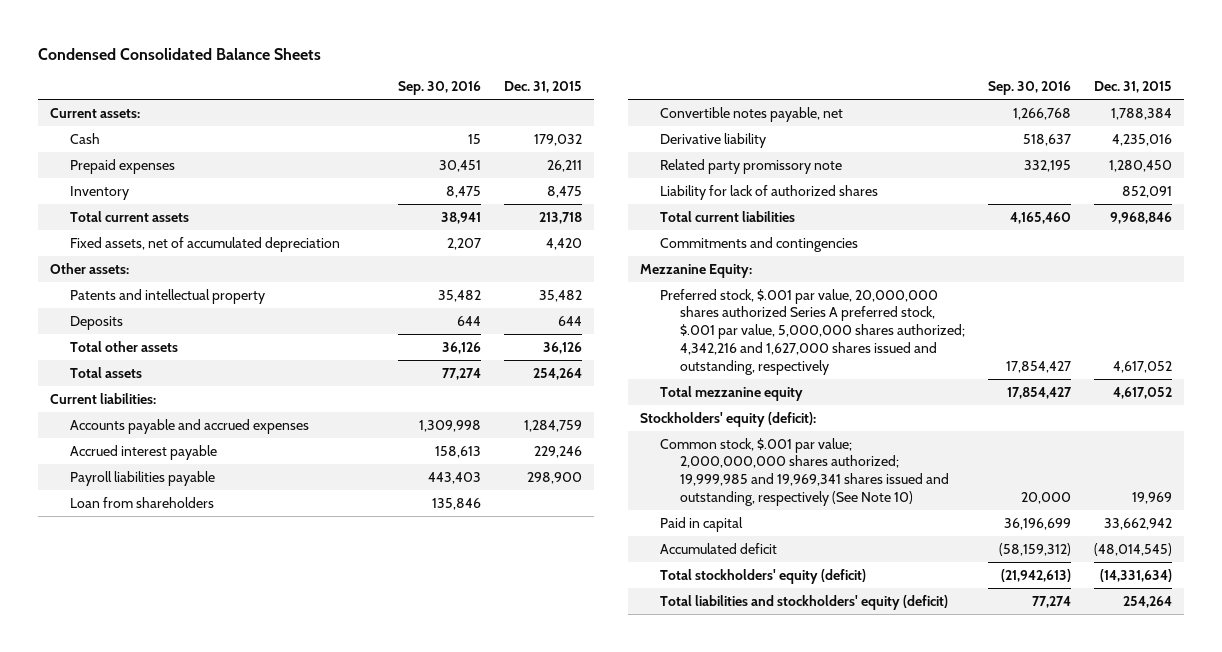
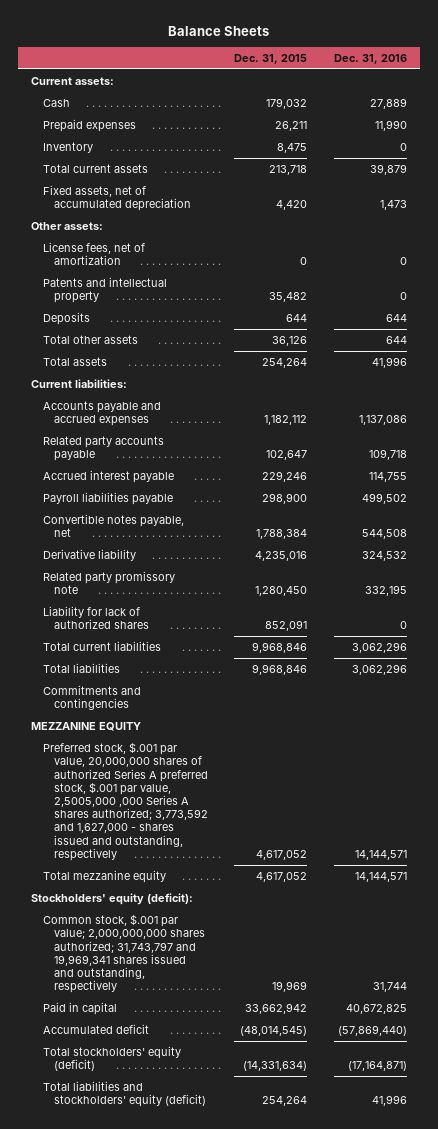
[38,47,322,60] Condensed Consolidated Balance Sheets -> [167,25,269,36] Balance Sheets
[398,81,482,96] Sep. 30, 2016 -> none
none -> [333,53,407,64] Dec. 31, 2016
none -> [42,242,145,266] License fees, net of amortization
[524,419,583,432] 1,284,759 -> [264,415,308,426] 1,182,112
none -> [42,436,164,462] Related party accounts payable
[69,496,214,508] Loan from shareholders -> none
none -> [42,663,120,674] Total liabilities
[639,263,752,278] Mezzanine Equity: -> [31,722,142,732] MEZZANINE EQUITY
[659,288,966,375] Preferred stock, $.001 par value, 20,000,000 shares authorized Series A preferred stock, $.001 par value, 5,000,000 shares authorized; 4,342,216 and 1,627,000 shares issued and outstanding, respectively -> [42,742,209,861] Preferred stock, $.001 par value, 20,000,000 shares of authorized Series A preferred stock, $.001 par value, 2,5005,000 ,000 Series A shares authorized; 3,773,592 and 1,627,000 - shares issued and outstanding, respectively
[659,437,950,506] Common stock, $.001 par value; 2,000,000,000 shares authorized; 19,999,985 and 19,969,341 shares issued and outstanding, respectively (See Note 10) -> [42,914,206,994] Common stock, $.001 par value; 2,000,000,000 shares authorized; 31,743,797 and 19,969,341 shares issued and outstanding, respectively

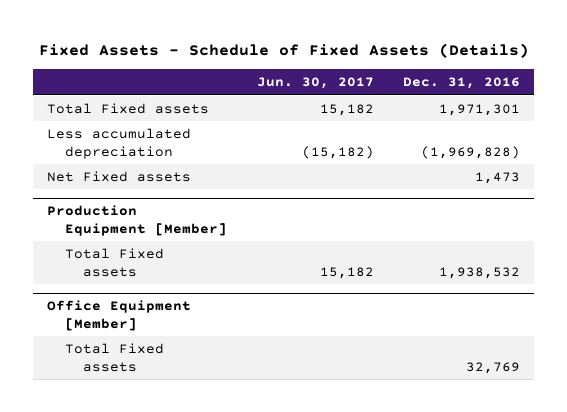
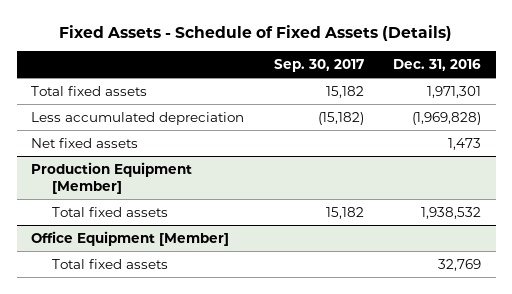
[256,77,374,90] Jun. 30, 2017 -> none
none -> [273,58,364,72] Sep. 30, 2017
[47,102,210,114] Total Fixed assets -> [31,85,148,96] Total fixed assets
[47,170,192,182] Net Fixed assets -> [31,137,139,148] Net fixed assets
[65,247,165,277] Total Fixed assets -> [51,206,168,217] Total fixed assets
[65,342,165,372] Total Fixed assets -> [51,258,168,269] Total fixed assets

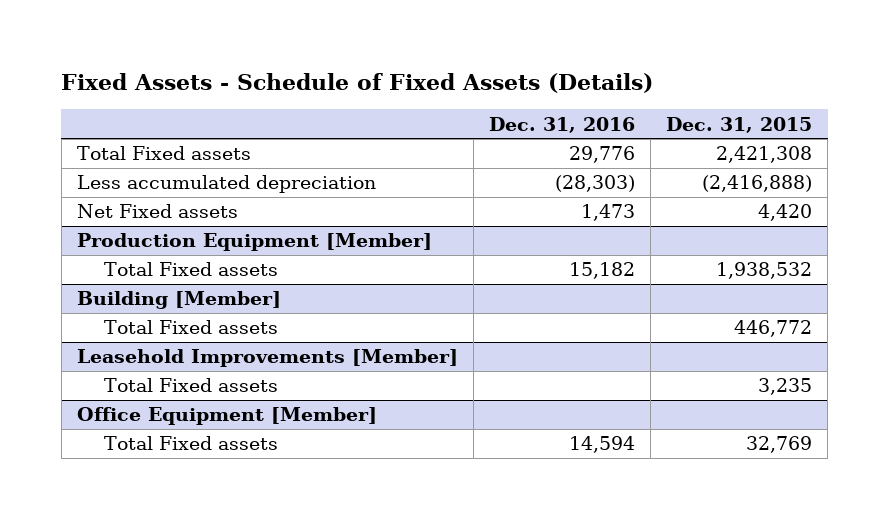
[273,58,364,72] Sep. 30, 2017 -> none
none -> [666,116,813,133] Dec. 31, 2015
[31,85,148,96] Total fixed assets -> [76,146,251,161] Total Fixed assets
[426,85,481,98] 1,971,301 -> [568,146,635,164] 29,776
[411,111,481,125] (1,969,828) -> [554,175,635,193] (28,303)
[31,137,139,148] Net fixed assets -> [76,204,238,219] Net Fixed assets
[51,206,168,217] Total fixed assets -> [103,262,278,277] Total Fixed assets
[420,206,481,219] 1,938,532 -> [568,262,635,280] 15,182
none -> [76,291,281,310] Building [Member]
none -> [103,320,278,335] Total Fixed assets
none -> [76,349,458,368] Leasehold Improvements [Member]
none -> [103,378,278,393] Total Fixed assets
[51,258,168,269] Total fixed assets -> [103,436,278,451] Total Fixed assets
[437,258,481,271] 32,769 -> [568,436,635,454] 14,594

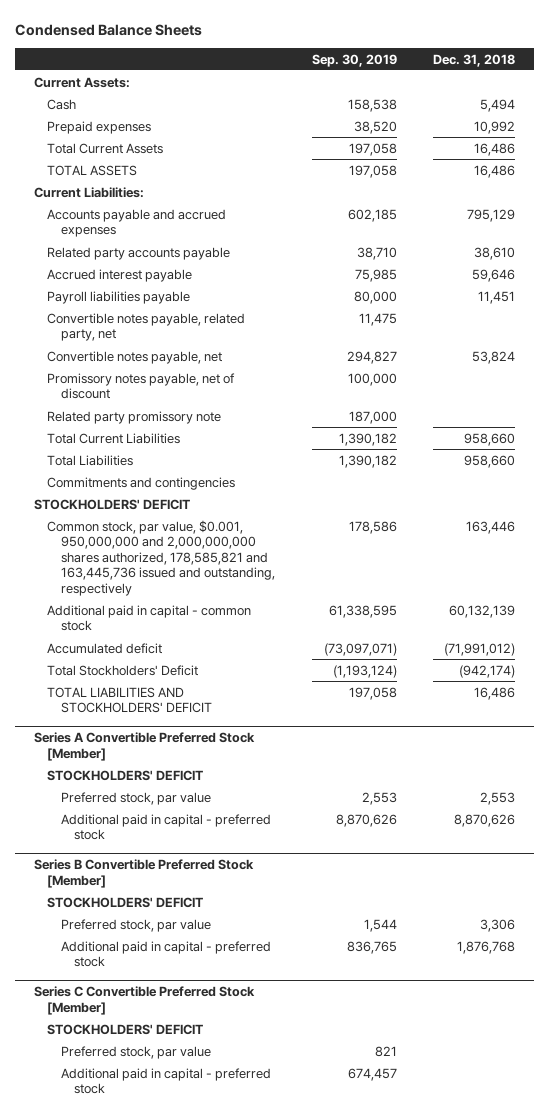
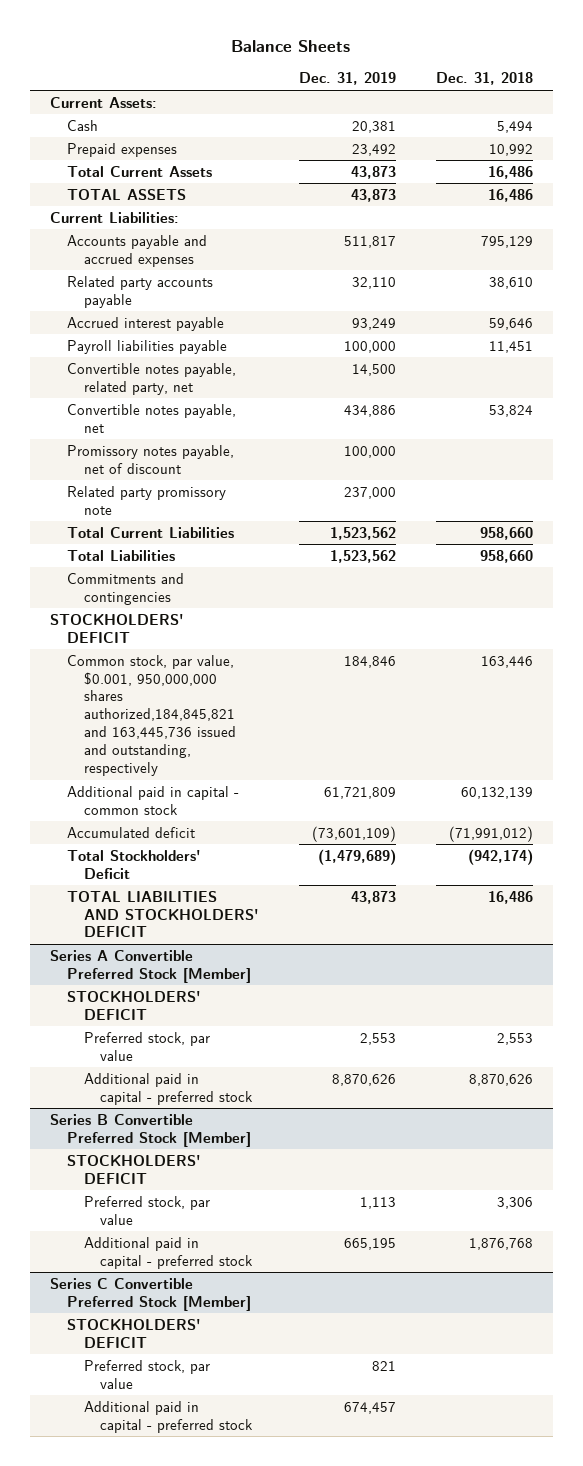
[15,24,203,37] Condensed Balance Sheets -> [231,40,351,53] Balance Sheets
[311,53,397,67] Sep. 30, 2019 -> none
none -> [298,72,396,86] Dec. 31, 2019
[47,519,275,596] Common stock, par value, $0.001, 950,000,000 and 2,000,000,000 shares authorized, 178,585,821 and 163,445,736 issued and outstanding, respectively -> [66,654,236,776] Common stock, par value, $0.001, 950,000,000 shares authorized,184,845,821 and 163,445,736 issued and outstanding, respectively

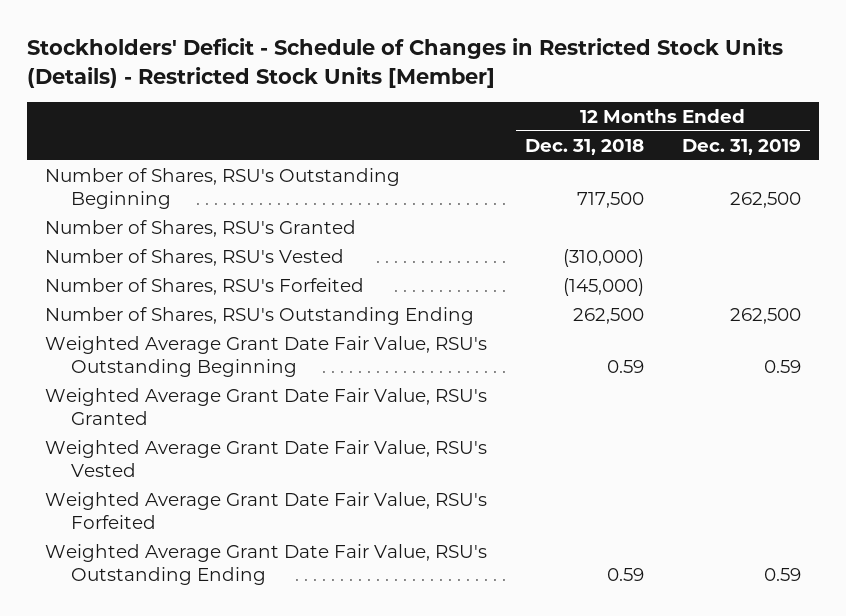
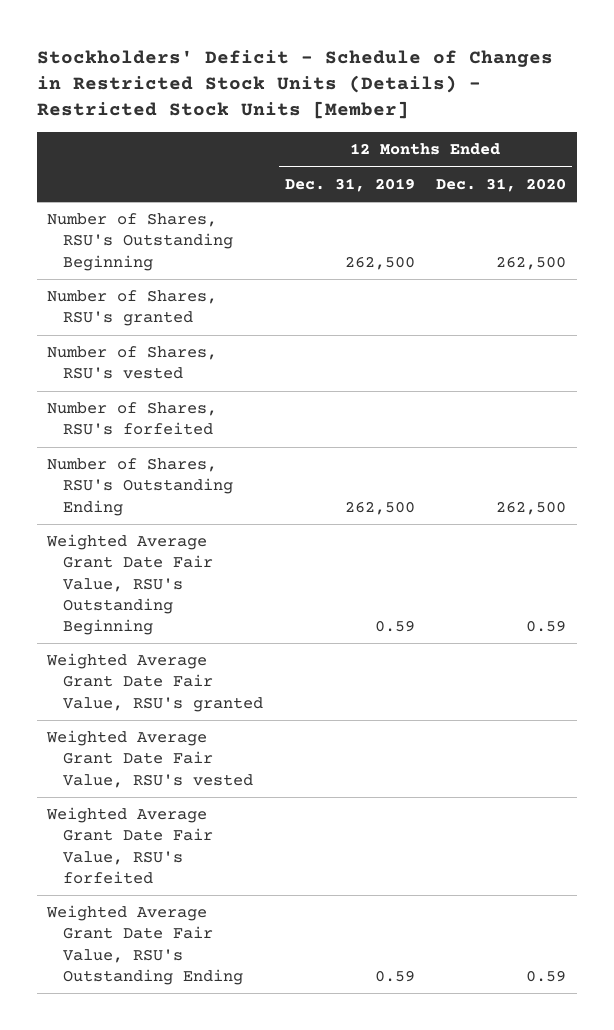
[525,138,645,155] Dec. 31, 2018 -> none
none -> [436,177,567,192] Dec. 31, 2020
[45,219,357,237] Number of Shares, RSU's Granted -> [47,290,218,327] Number of Shares, RSU's granted
[45,248,345,266] Number of Shares, RSU's Vested -> [47,346,218,380] Number of Shares, RSU's vested
[45,277,365,295] Number of Shares, RSU's Forfeited -> [47,402,218,436] Number of Shares, RSU's forfeited
[45,387,488,425] Weighted Average Grant Date Fair Value, RSU's Granted -> [46,653,263,712] Weighted Average Grant Date Fair Value, RSU's granted
[45,439,488,477] Weighted Average Grant Date Fair Value, RSU's Vested -> [46,730,253,788] Weighted Average Grant Date Fair Value, RSU's vested
[45,491,488,529] Weighted Average Grant Date Fair Value, RSU's Forfeited -> [46,807,213,884] Weighted Average Grant Date Fair Value, RSU's forfeited

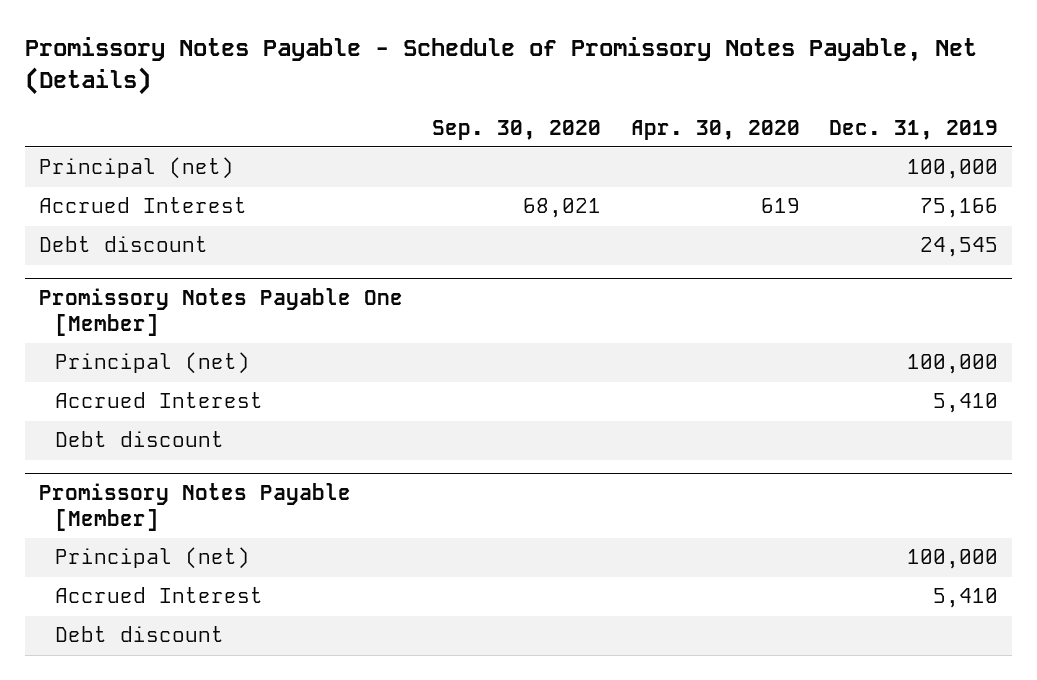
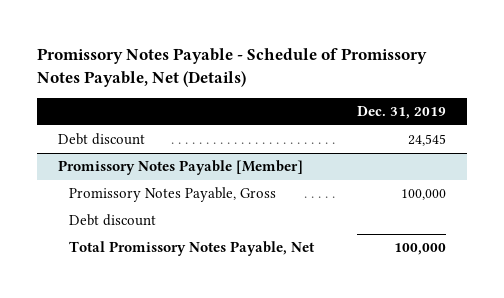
[432,119,602,140] Sep. 30, 2020 -> none
[630,119,800,140] Apr. 30, 2020 -> none
[39,157,235,180] Principal (net) -> none
[39,197,248,214] Accrued Interest -> none
[39,287,404,336] Promissory Notes Payable One [Member] -> none
[54,352,250,375] Principal (net) -> none
[54,392,263,409] Accrued Interest -> none
[54,431,224,448] Debt discount -> none
[54,547,250,570] Principal (net) -> none
[54,587,263,604] Accrued Interest -> none
none -> [69,187,277,203] Promissory Notes Payable, Gross
none -> [69,241,316,257] Total Promissory Notes Payable, Net

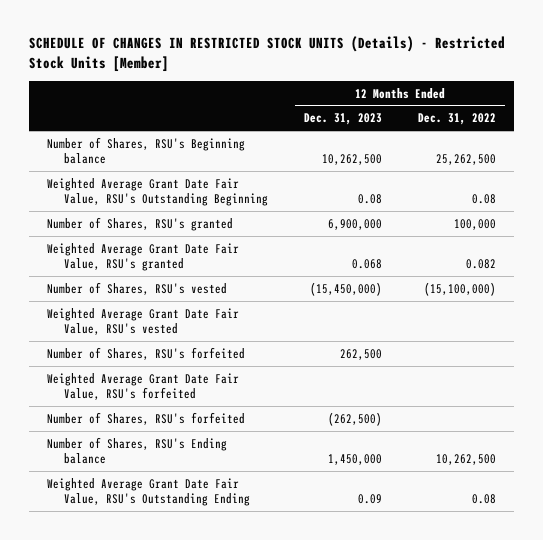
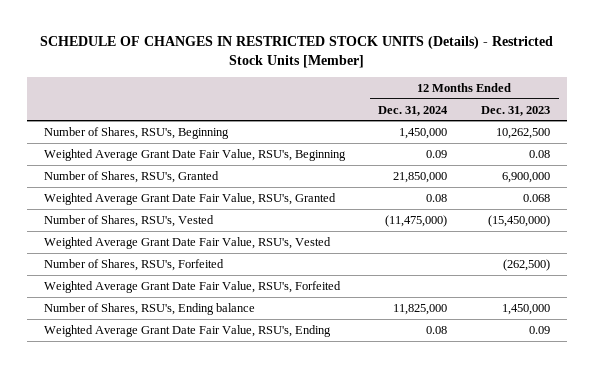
[418,113,497,126] Dec. 31, 2022 -> none
none -> [378,105,449,116] Dec. 31, 2024
[46,411,245,425] Number of Shares, RSU's forfeited -> none
[46,136,245,165] Number of Shares, RSU's Beginning balance -> [43,126,229,139] Number of Shares, RSU's, Beginning
[46,177,269,207] Weighted Average Grant Date Fair Value, RSU's Outstanding Beginning -> [43,148,346,161] Weighted Average Grant Date Fair Value, RSU's, Beginning
[46,216,233,231] Number of Shares, RSU's granted -> [43,170,219,183] Number of Shares, RSU's, Granted
[46,242,239,272] Weighted Average Grant Date Fair Value, RSU's granted -> [43,192,336,205] Weighted Average Grant Date Fair Value, RSU's, Granted
[46,281,227,295] Number of Shares, RSU's vested -> [43,214,214,227] Number of Shares, RSU's, Vested
[46,307,239,336] Weighted Average Grant Date Fair Value, RSU's vested -> [43,236,331,249] Weighted Average Grant Date Fair Value, RSU's, Vested
[46,346,245,360] Number of Shares, RSU's forfeited -> [43,258,224,271] Number of Shares, RSU's, Forfeited
[340,348,383,360] 262,500 -> [503,258,551,271] (262,500)
[46,372,239,401] Weighted Average Grant Date Fair Value, RSU's forfeited -> [43,280,341,293] Weighted Average Grant Date Fair Value, RSU's, Forfeited
[46,436,227,465] Number of Shares, RSU's Ending balance -> [43,302,255,315] Number of Shares, RSU's, Ending balance
[46,477,251,507] Weighted Average Grant Date Fair Value, RSU's Outstanding Ending -> [43,324,331,337] Weighted Average Grant Date Fair Value, RSU's, Ending

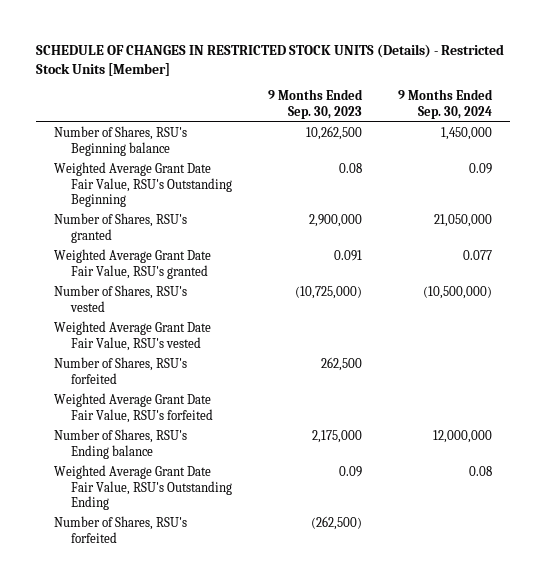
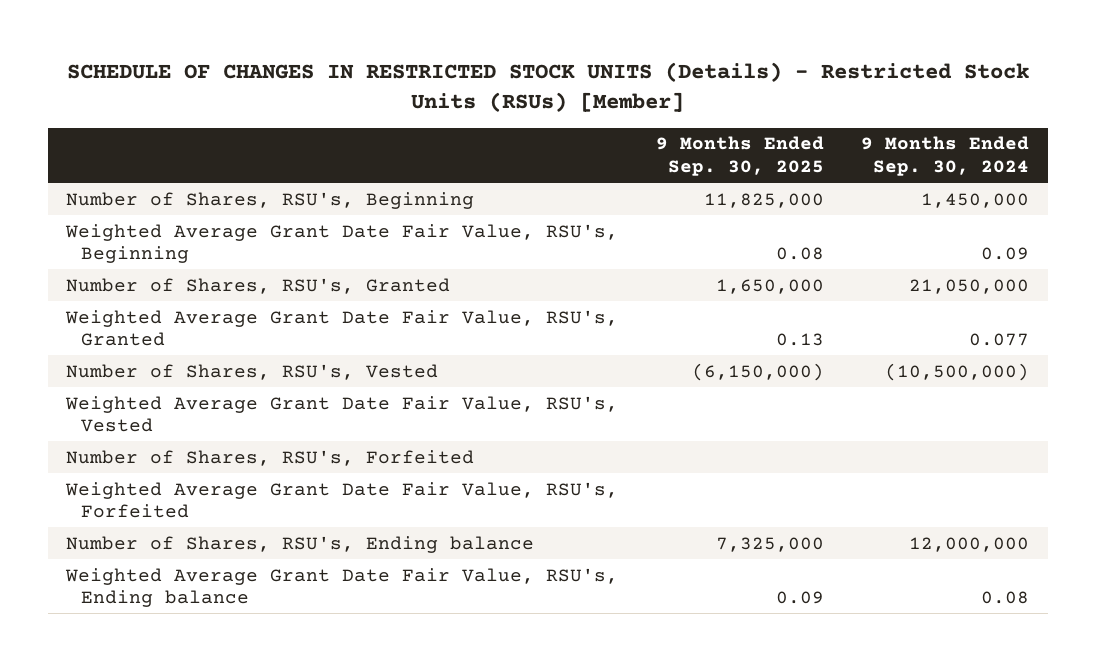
[35,43,504,76] SCHEDULE OF CHANGES IN RESTRICTED STOCK UNITS (Details) - Restricted Stock Units [Member] -> [66,61,1029,113] SCHEDULE OF CHANGES IN RESTRICTED STOCK UNITS (Details) - Restricted Stock Units (RSUs) [Member]
[268,89,364,119] 9 Months Ended Sep. 30, 2023 -> none
none -> [655,136,824,176] 9 Months Ended Sep. 30, 2025
[53,516,187,543] Number of Shares, RSU's forfeited -> none
[53,126,187,156] Number of Shares, RSU's Beginning balance -> [66,191,475,209] Number of Shares, RSU's, Beginning
[53,162,233,208] Weighted Average Grant Date Fair Value, RSU's Outstanding Beginning -> [65,223,619,264] Weighted Average Grant Date Fair Value, RSU's, Beginning
[53,213,187,243] Number of Shares, RSU's granted -> [66,277,451,294] Number of Shares, RSU's, Granted
[53,249,211,279] Weighted Average Grant Date Fair Value, RSU's granted -> [65,309,619,347] Weighted Average Grant Date Fair Value, RSU's, Granted
[53,285,187,312] Number of Shares, RSU's vested -> [66,363,439,380] Number of Shares, RSU's, Vested
[53,321,211,351] Weighted Average Grant Date Fair Value, RSU's vested -> [65,395,619,433] Weighted Average Grant Date Fair Value, RSU's, Vested
[53,357,187,384] Number of Shares, RSU's forfeited -> [66,449,475,466] Number of Shares, RSU's, Forfeited
[53,393,214,423] Weighted Average Grant Date Fair Value, RSU's forfeited -> [65,481,619,519] Weighted Average Grant Date Fair Value, RSU's, Forfeited
[53,429,187,459] Number of Shares, RSU's Ending balance -> [66,535,535,553] Number of Shares, RSU's, Ending balance
[53,465,233,511] Weighted Average Grant Date Fair Value, RSU's Outstanding Ending -> [65,567,619,608] Weighted Average Grant Date Fair Value, RSU's, Ending balance

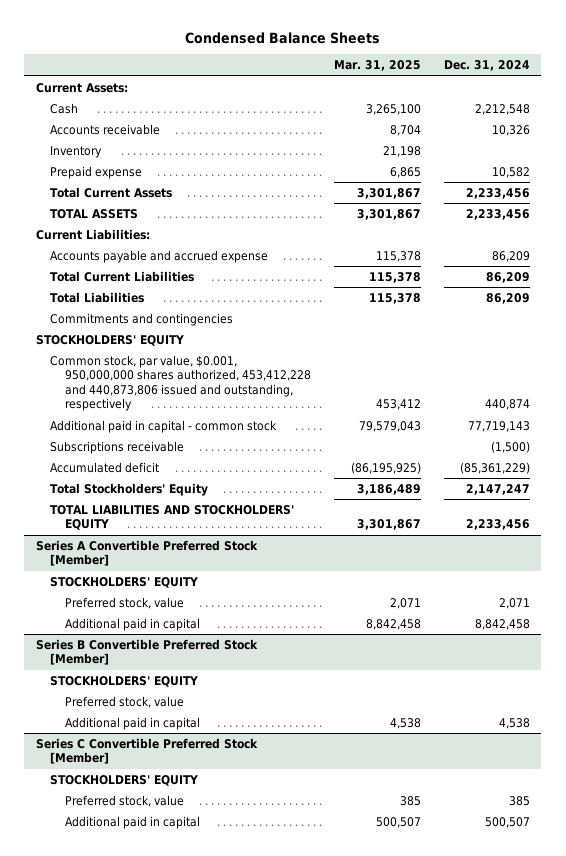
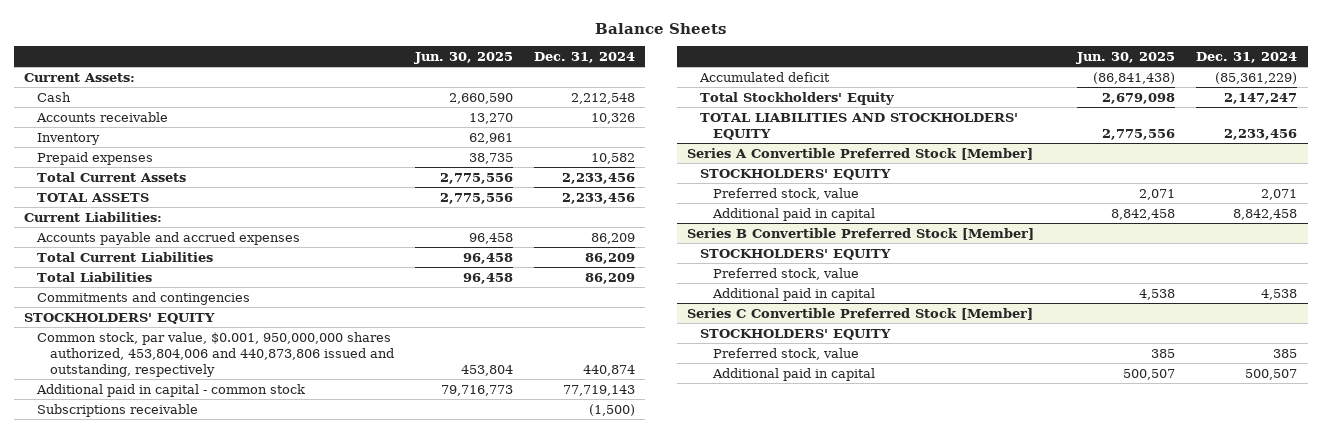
[184,31,380,44] Condensed Balance Sheets -> [594,22,726,34] Balance Sheets
[333,60,421,72] Mar. 31, 2025 -> none
none -> [413,51,513,64] Jun. 30, 2025
[50,165,143,179] Prepaid expense -> [37,151,154,165] Prepaid expenses
[50,249,269,263] Accounts payable and accrued expense -> [36,231,301,245] Accounts payable and accrued expenses
[50,354,311,412] Common stock, par value, $0.001, 950,000,000 shares authorized, 453,412,228 and 440,873,806 issued and outstanding, respectively -> [37,331,394,377] Common stock, par value, $0.001, 950,000,000 shares authorized, 453,804,006 and 440,873,806 issued and outstanding, respectively

